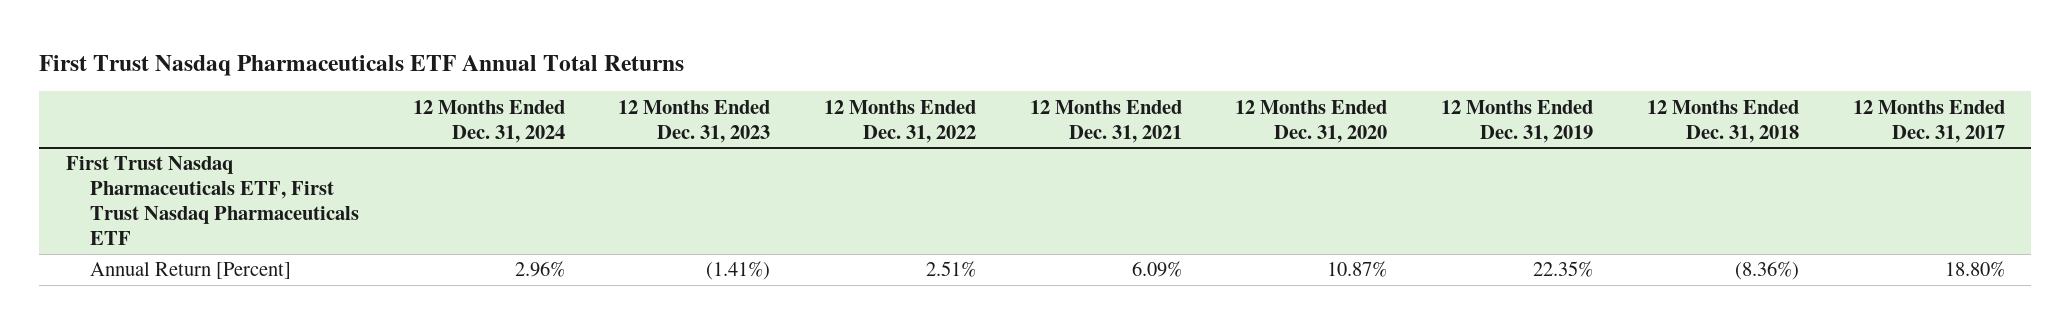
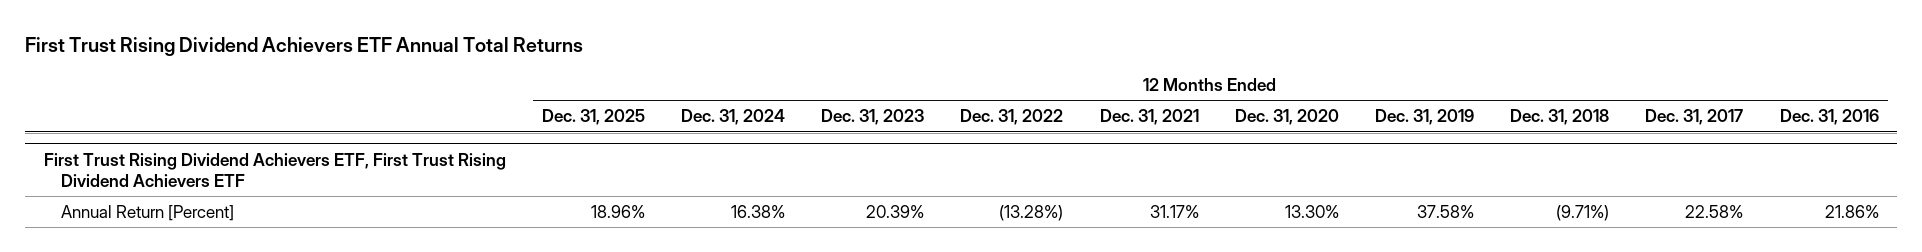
[38,54,684,76] First Trust Nasdaq Pharmaceuticals ETF Annual Total Returns -> [25,36,584,56] First Trust Rising Dividend Achievers ETF Annual Total Returns
none -> [541,109,645,126] Dec. 31, 2025
none -> [1779,109,1879,126] Dec. 31, 2016
[65,156,359,246] First Trust Nasdaq Pharmaceuticals ETF, First Trust Nasdaq Pharmaceuticals ETF -> none
none -> [43,152,506,187] First Trust Rising Dividend Achievers ETF, First Trust Rising Dividend Achievers ETF
[514,261,565,278] 2.96% -> [730,204,785,218] 16.38%
[706,261,771,281] (1.41%) -> [866,204,925,218] 20.39%
[925,261,976,278] 2.51% -> [999,204,1064,221] (13.28%)
[1131,261,1182,278] 6.09% -> [1149,204,1199,218] 31.17%
[1327,261,1388,278] 10.87% -> [1284,204,1339,218] 13.30%
[1533,261,1594,278] 22.35% -> [1416,204,1474,218] 37.58%
[1734,261,1799,281] (8.36%) -> [1556,204,1610,221] (9.71%)
[1944,261,2005,278] 18.80% -> [1685,204,1744,218] 22.58%

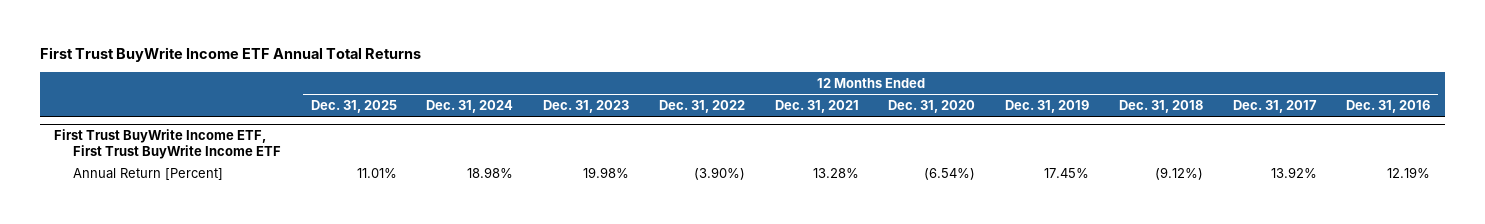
[25,36,584,56] First Trust Rising Dividend Achievers ETF Annual Total Returns -> [39,47,421,63] First Trust BuyWrite Income ETF Annual Total Returns
[43,152,506,187] First Trust Rising Dividend Achievers ETF, First Trust Rising Dividend Achievers ETF -> none
none -> [54,129,281,159] First Trust BuyWrite Income ETF, First Trust BuyWrite Income ETF
[590,204,645,218] 18.96% -> [356,167,397,178] 11.01%
[730,204,785,218] 16.38% -> [467,166,514,178] 18.98%
[866,204,925,218] 20.39% -> [583,166,630,178] 19.98%
[999,204,1064,221] (13.28%) -> [693,166,745,180] (3.90%)
[1149,204,1199,218] 31.17% -> [812,167,859,178] 13.28%
[1284,204,1339,218] 13.30% -> [924,167,976,180] (6.54%)
[1416,204,1474,218] 37.58% -> [1044,167,1090,178] 17.45%
[1556,204,1610,221] (9.71%) -> [1154,166,1203,180] (9.12%)
[1685,204,1744,218] 22.58% -> [1270,166,1317,178] 13.92%
[1824,204,1879,218] 21.86% -> [1387,166,1431,178] 12.19%

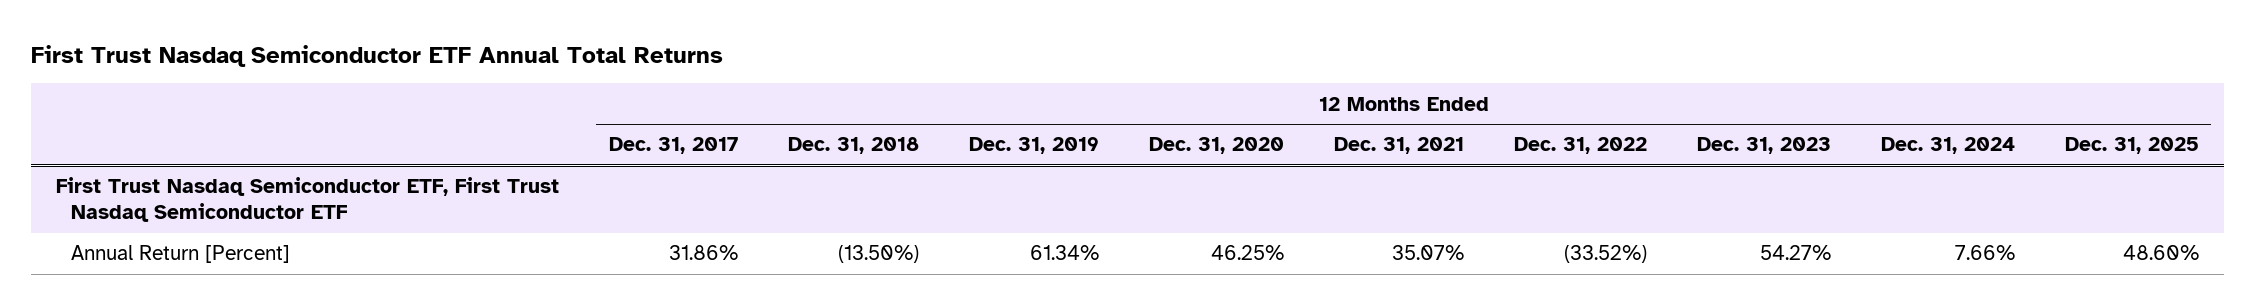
[39,47,421,63] First Trust BuyWrite Income ETF Annual Total Returns -> [30,44,723,67] First Trust Nasdaq Semiconductor ETF Annual Total Returns
[1346,100,1431,114] Dec. 31, 2016 -> none
[54,129,281,159] First Trust BuyWrite Income ETF, First Trust BuyWrite Income ETF -> none
none -> [55,177,559,223] First Trust Nasdaq Semiconductor ETF, First Trust Nasdaq Semiconductor ETF
[356,167,397,178] 11.01% -> [2122,245,2199,261] 48.60%
[467,166,514,178] 18.98% -> [1954,245,2015,261] 7.66%
[583,166,630,178] 19.98% -> [1759,245,1831,261] 54.27%
[693,166,745,180] (3.90%) -> [1563,245,1647,264] (33.52%)
[812,167,859,178] 13.28% -> [1391,245,1464,261] 35.07%
[924,167,976,180] (6.54%) -> [1210,245,1284,261] 46.25%
[1044,167,1090,178] 17.45% -> [1029,245,1099,261] 61.34%
[1154,166,1203,180] (9.12%) -> [837,245,919,264] (13.50%)
[1270,166,1317,178] 13.92% -> [668,245,738,261] 31.86%

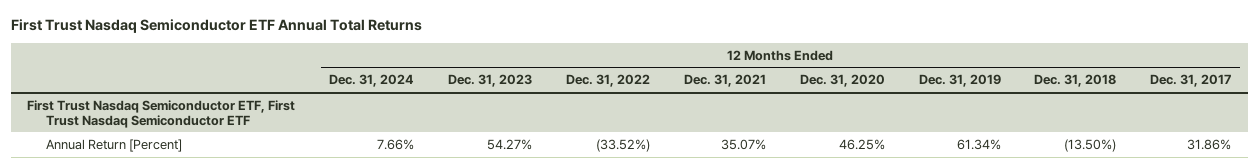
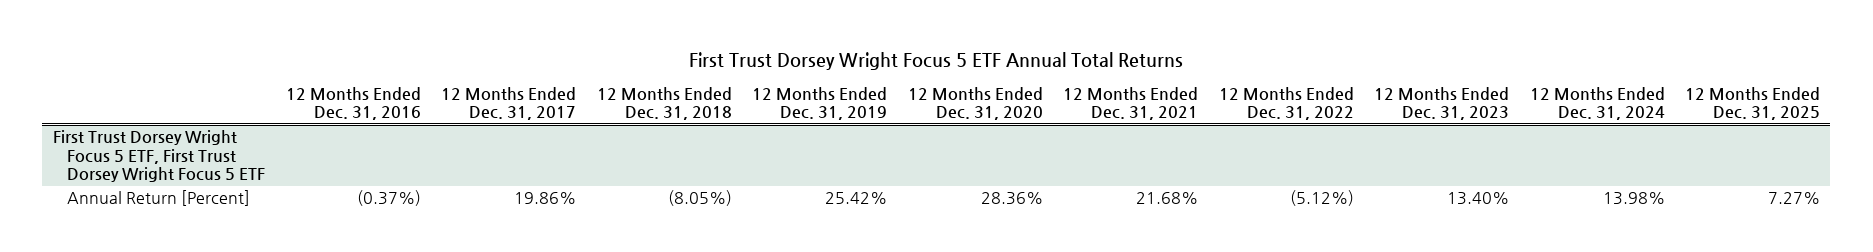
[10,19,422,34] First Trust Nasdaq Semiconductor ETF Annual Total Returns -> [689,52,1184,71] First Trust Dorsey Wright Focus 5 ETF Annual Total Returns
none -> [285,86,421,121] 12 Months Ended Dec. 31, 2016
none -> [1685,86,1821,121] 12 Months Ended Dec. 31, 2025
[27,99,296,128] First Trust Nasdaq Semiconductor ETF, First Trust Nasdaq Semiconductor ETF -> none
none -> [52,130,266,183] First Trust Dorsey Wright Focus 5 ETF, First Trust Dorsey Wright Focus 5 ETF
[377,138,415,150] 7.66% -> [1602,192,1665,206] 13.98%
[487,138,533,150] 54.27% -> [1447,192,1510,206] 13.40%
[595,138,650,152] (33.52%) -> [1289,190,1354,207] (5.12%)
[720,138,766,150] 35.07% -> [1136,192,1199,205] 21.68%
[838,138,885,150] 46.25% -> [980,192,1043,206] 28.36%
[956,138,1001,150] 61.34% -> [825,192,888,205] 25.42%
[1064,138,1117,152] (13.50%) -> [667,190,732,207] (8.05%)
[1187,138,1232,150] 31.86% -> [514,192,577,205] 19.86%

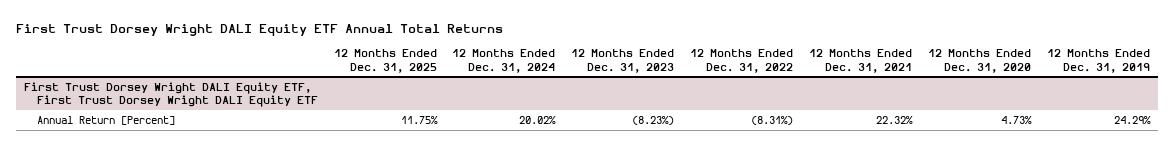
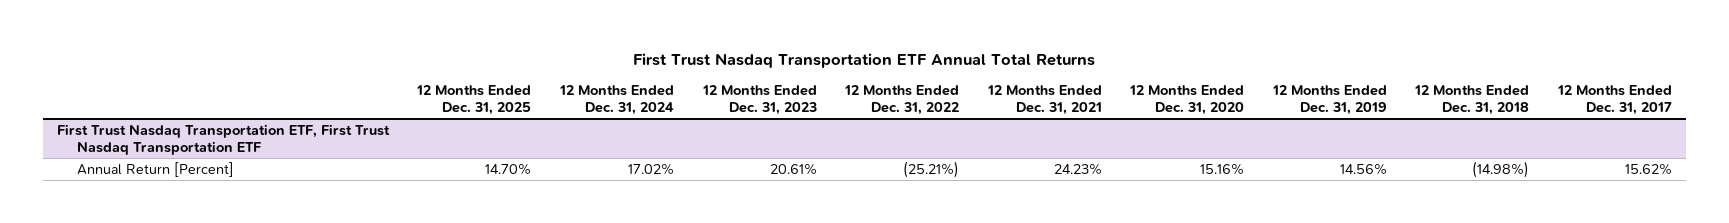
[16,23,504,36] First Trust Dorsey Wright DALI Equity ETF Annual Total Returns -> [633,52,1096,68] First Trust Nasdaq Transportation ETF Annual Total Returns
none -> [1414,84,1530,116] 12 Months Ended Dec. 31, 2018
none -> [1556,84,1672,116] 12 Months Ended Dec. 31, 2017
[24,81,318,108] First Trust Dorsey Wright DALI Equity ETF, First Trust Dorsey Wright DALI Equity ETF -> none
none -> [56,123,390,156] First Trust Nasdaq Transportation ETF, First Trust Nasdaq Transportation ETF
[400,115,438,124] 11.75% -> [485,162,532,175] 14.70%
[519,115,557,124] 20.02% -> [628,162,675,175] 17.02%
[632,115,675,125] (8.23%) -> [769,162,817,175] 20.61%
[751,115,794,125] (8.31%) -> [903,160,960,178] (25.21%)
[876,115,914,124] 22.32% -> [1053,162,1102,175] 24.23%
[1001,115,1033,124] 4.73% -> [1200,162,1245,175] 15.16%
[1113,115,1151,124] 24.29% -> [1339,162,1387,175] 14.56%

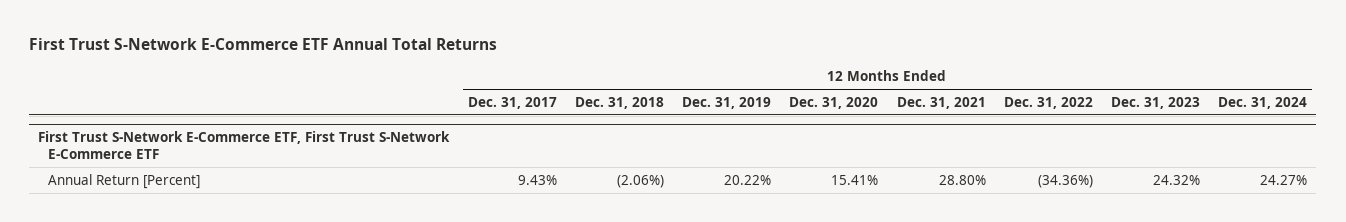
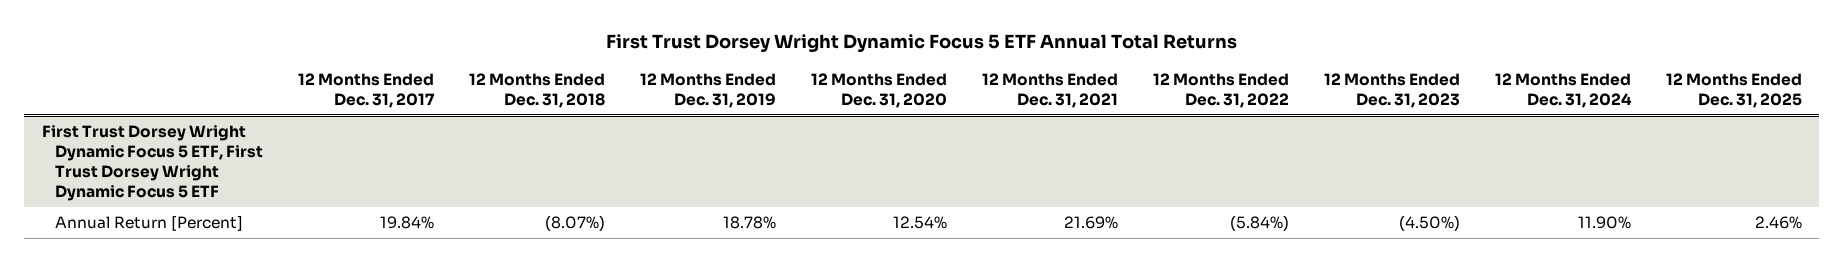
[29,38,498,51] First Trust S-Network E-Commerce ETF Annual Total Returns -> [605,34,1237,53] First Trust Dorsey Wright Dynamic Focus 5 ETF Annual Total Returns
none -> [1665,73,1802,109] 12 Months Ended Dec. 31, 2025
[38,131,451,159] First Trust S-Network E-Commerce ETF, First Trust S-Network E-Commerce ETF -> none
none -> [41,125,264,202] First Trust Dorsey Wright Dynamic Focus 5 ETF, First Trust Dorsey Wright Dynamic Focus 5 ETF
[517,174,557,185] 9.43% -> [380,216,435,230] 19.84%
[616,174,664,188] (2.06%) -> [545,215,606,232] (8.07%)
[724,174,772,185] 20.22% -> [723,216,777,230] 18.78%
[831,174,879,185] 15.41% -> [893,216,948,230] 12.54%
[938,174,986,185] 28.80% -> [1063,216,1118,230] 21.69%
[1037,174,1093,188] (34.36%) -> [1229,215,1289,232] (5.84%)
[1152,174,1200,185] 24.32% -> [1398,215,1460,232] (4.50%)
[1260,174,1308,185] 24.27% -> [1577,216,1631,230] 11.90%

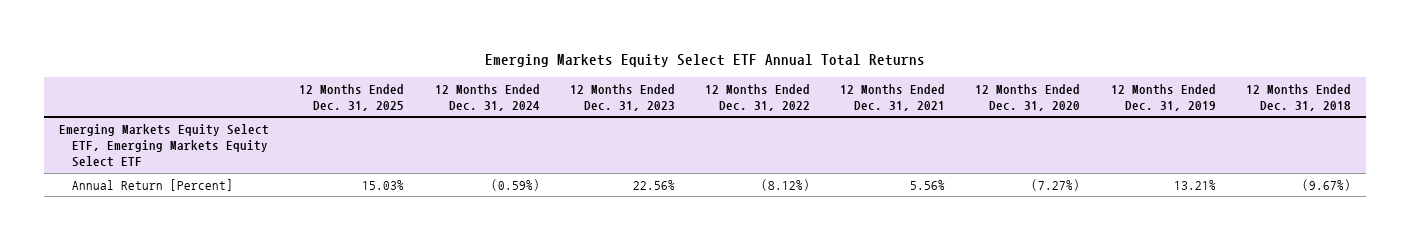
[605,34,1237,53] First Trust Dorsey Wright Dynamic Focus 5 ETF Annual Total Returns -> [484,54,925,68] Emerging Markets Equity Select ETF Annual Total Returns
[298,73,436,109] 12 Months Ended Dec. 31, 2017 -> none
[41,125,264,202] First Trust Dorsey Wright Dynamic Focus 5 ETF, First Trust Dorsey Wright Dynamic Focus 5 ETF -> none
none -> [59,123,270,168] Emerging Markets Equity Select ETF, Emerging Markets Equity Select ETF
[545,215,606,232] (8.07%) -> [1301,178,1351,191] (9.67%)
[723,216,777,230] 18.78% -> [1173,179,1216,190] 13.21%
[893,216,948,230] 12.54% -> [1031,178,1081,191] (7.27%)
[1063,216,1118,230] 21.69% -> [910,179,946,190] 5.56%
[1229,215,1289,232] (5.84%) -> [760,178,810,191] (8.12%)
[1398,215,1460,232] (4.50%) -> [632,179,675,190] 22.56%
[1577,216,1631,230] 11.90% -> [490,178,540,191] (0.59%)
[1754,216,1802,230] 2.46% -> [362,179,405,190] 15.03%

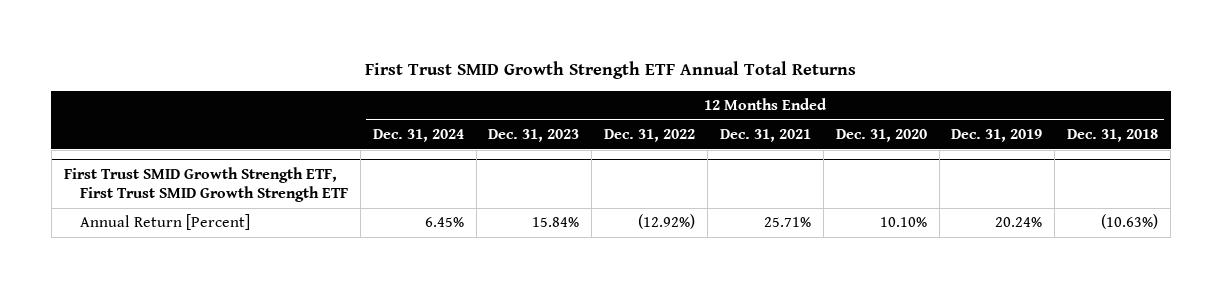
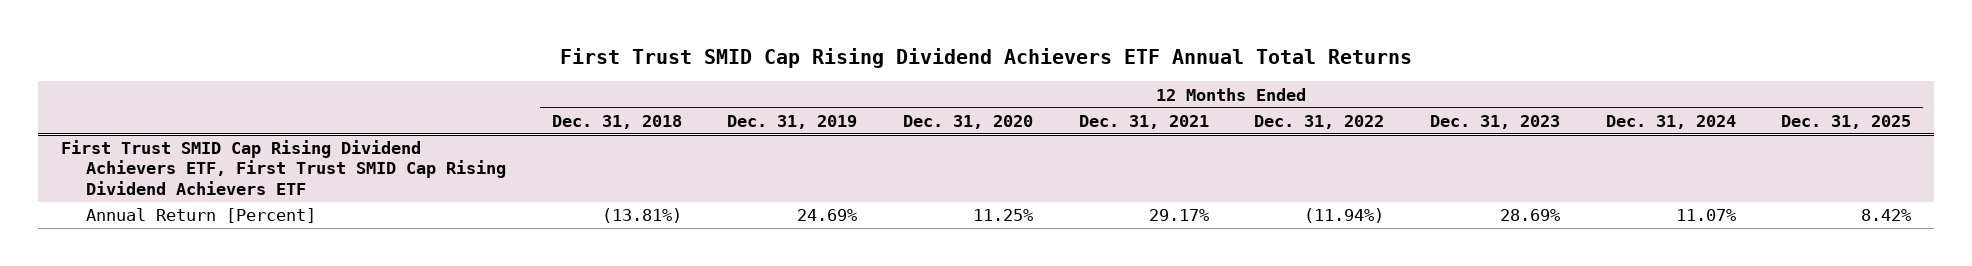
[365,61,857,80] First Trust SMID Growth Strength ETF Annual Total Returns -> [560,48,1413,69] First Trust SMID Cap Rising Dividend Achievers ETF Annual Total Returns
none -> [1781,114,1912,129] Dec. 31, 2025
[63,166,348,203] First Trust SMID Growth Strength ETF, First Trust SMID Growth Strength ETF -> none
none -> [61,140,506,195] First Trust SMID Cap Rising Dividend Achievers ETF, First Trust SMID Cap Rising Dividend Achievers ETF
[424,217,464,228] 6.45% -> [1675,209,1736,222] 11.07%
[532,217,580,228] 15.84% -> [1500,209,1561,222] 28.69%
[638,214,696,230] (12.92%) -> [1304,208,1385,224] (11.94%)
[763,217,811,228] 25.71% -> [1148,209,1209,222] 29.17%
[879,217,927,228] 10.10% -> [972,209,1033,222] 11.25%
[995,217,1043,228] 20.24% -> [797,209,858,222] 24.69%
[1101,214,1159,230] (10.63%) -> [601,208,682,224] (13.81%)

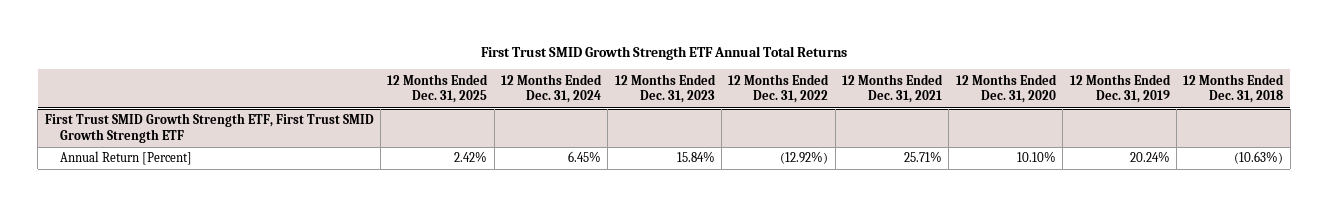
[560,48,1413,69] First Trust SMID Cap Rising Dividend Achievers ETF Annual Total Returns -> [480,45,847,60] First Trust SMID Growth Strength ETF Annual Total Returns
[61,140,506,195] First Trust SMID Cap Rising Dividend Achievers ETF, First Trust SMID Cap Rising Dividend Achievers ETF -> none
none -> [44,113,374,144] First Trust SMID Growth Strength ETF, First Trust SMID Growth Strength ETF
[601,208,682,224] (13.81%) -> [1234,151,1284,165] (10.63%)
[797,209,858,222] 24.69% -> [1129,151,1170,163] 20.24%
[972,209,1033,222] 11.25% -> [1016,151,1056,163] 10.10%
[1148,209,1209,222] 29.17% -> [904,151,943,163] 25.71%
[1304,208,1385,224] (11.94%) -> [780,151,829,165] (12.92%)
[1500,209,1561,222] 28.69% -> [676,151,715,163] 15.84%
[1675,209,1736,222] 11.07% -> [568,151,602,163] 6.45%
[1861,209,1912,222] 8.42% -> [454,151,488,163] 2.42%

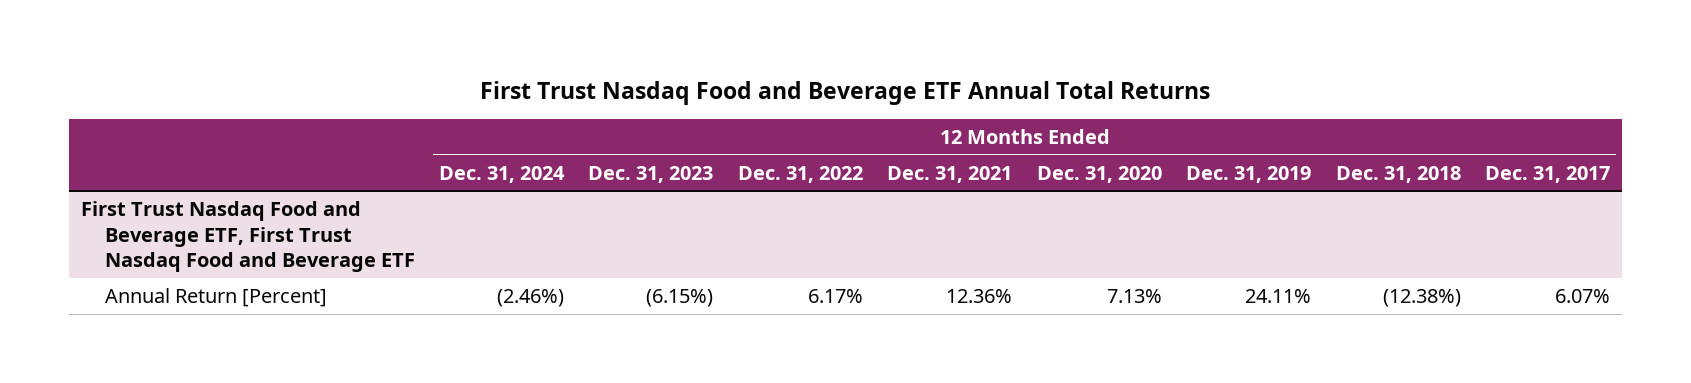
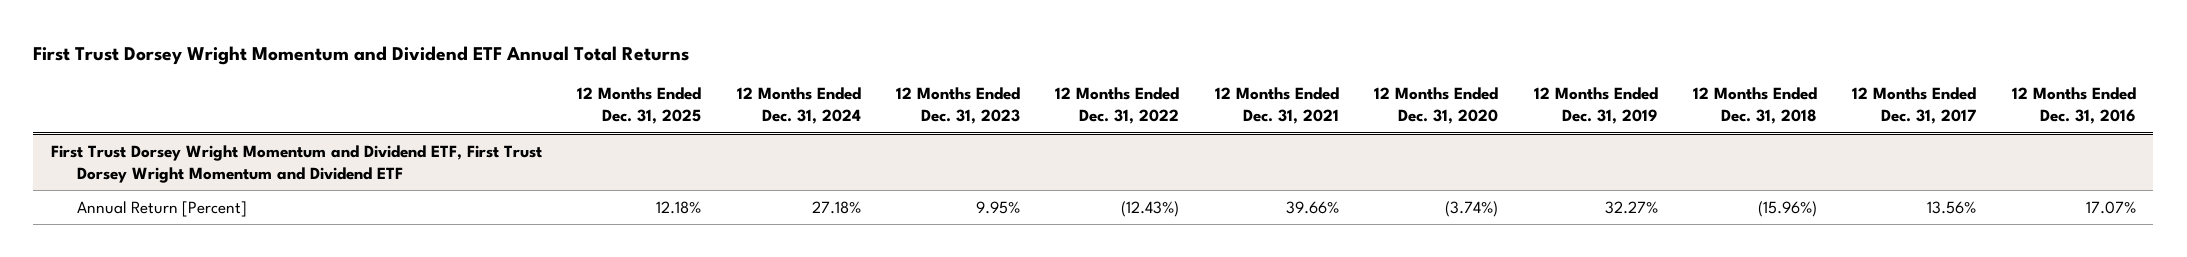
[480,81,1211,106] First Trust Nasdaq Food and Beverage ETF Annual Total Returns -> [33,45,690,65] First Trust Dorsey Wright Momentum and Dividend ETF Annual Total Returns
none -> [577,87,702,125] 12 Months Ended Dec. 31, 2025
none -> [2011,87,2136,125] 12 Months Ended Dec. 31, 2016
[80,200,415,273] First Trust Nasdaq Food and Beverage ETF, First Trust Nasdaq Food and Beverage ETF -> none
none -> [50,144,542,183] First Trust Dorsey Wright Momentum and Dividend ETF, First Trust Dorsey Wright Momentum and Dividend ETF
[497,288,565,307] (2.46%) -> [811,200,861,214] 27.18%
[646,288,714,307] (6.15%) -> [976,200,1021,214] 9.95%
[807,288,863,303] 6.17% -> [1121,200,1180,217] (12.43%)
[946,288,1013,303] 12.36% -> [1285,200,1339,214] 39.66%
[1106,288,1162,303] 7.13% -> [1445,200,1499,217] (3.74%)
[1245,288,1312,303] 24.11% -> [1604,200,1658,214] 32.27%
[1382,288,1461,307] (12.38%) -> [1757,200,1817,217] (15.96%)
[1555,288,1611,303] 6.07% -> [1927,200,1977,214] 13.56%

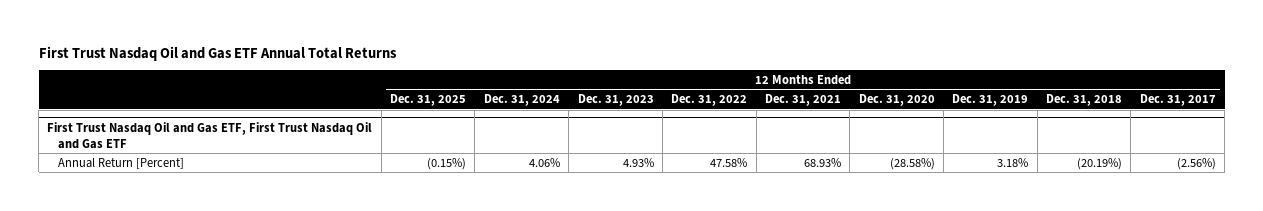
[33,45,690,65] First Trust Dorsey Wright Momentum and Dividend ETF Annual Total Returns -> [38,45,397,61] First Trust Nasdaq Oil and Gas ETF Annual Total Returns
[2011,87,2136,125] 12 Months Ended Dec. 31, 2016 -> none
[50,144,542,183] First Trust Dorsey Wright Momentum and Dividend ETF, First Trust Dorsey Wright Momentum and Dividend ETF -> none
none -> [47,121,373,149] First Trust Nasdaq Oil and Gas ETF, First Trust Nasdaq Oil and Gas ETF
[656,200,702,214] 12.18% -> [427,157,467,170] (0.15%)
[811,200,861,214] 27.18% -> [528,157,560,167] 4.06%
[976,200,1021,214] 9.95% -> [622,157,654,167] 4.93%
[1121,200,1180,217] (12.43%) -> [710,157,748,167] 47.58%
[1285,200,1339,214] 39.66% -> [803,157,841,167] 68.93%
[1445,200,1499,217] (3.74%) -> [889,157,935,170] (28.58%)
[1604,200,1658,214] 32.27% -> [997,157,1029,167] 3.18%
[1757,200,1817,217] (15.96%) -> [1077,157,1123,170] (20.19%)
[1927,200,1977,214] 13.56% -> [1176,157,1216,170] (2.56%)

